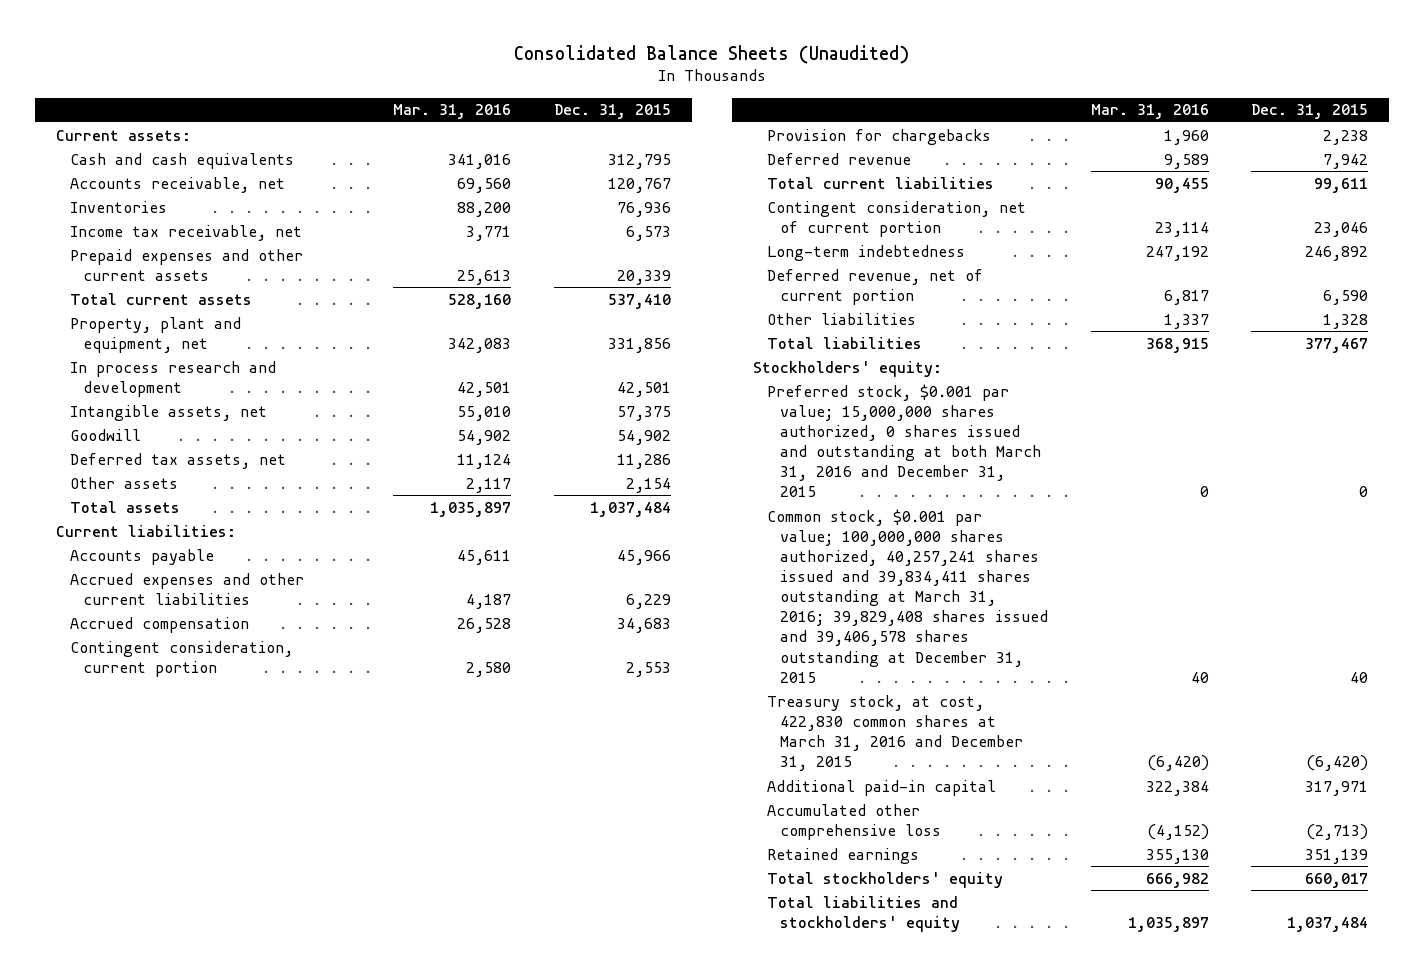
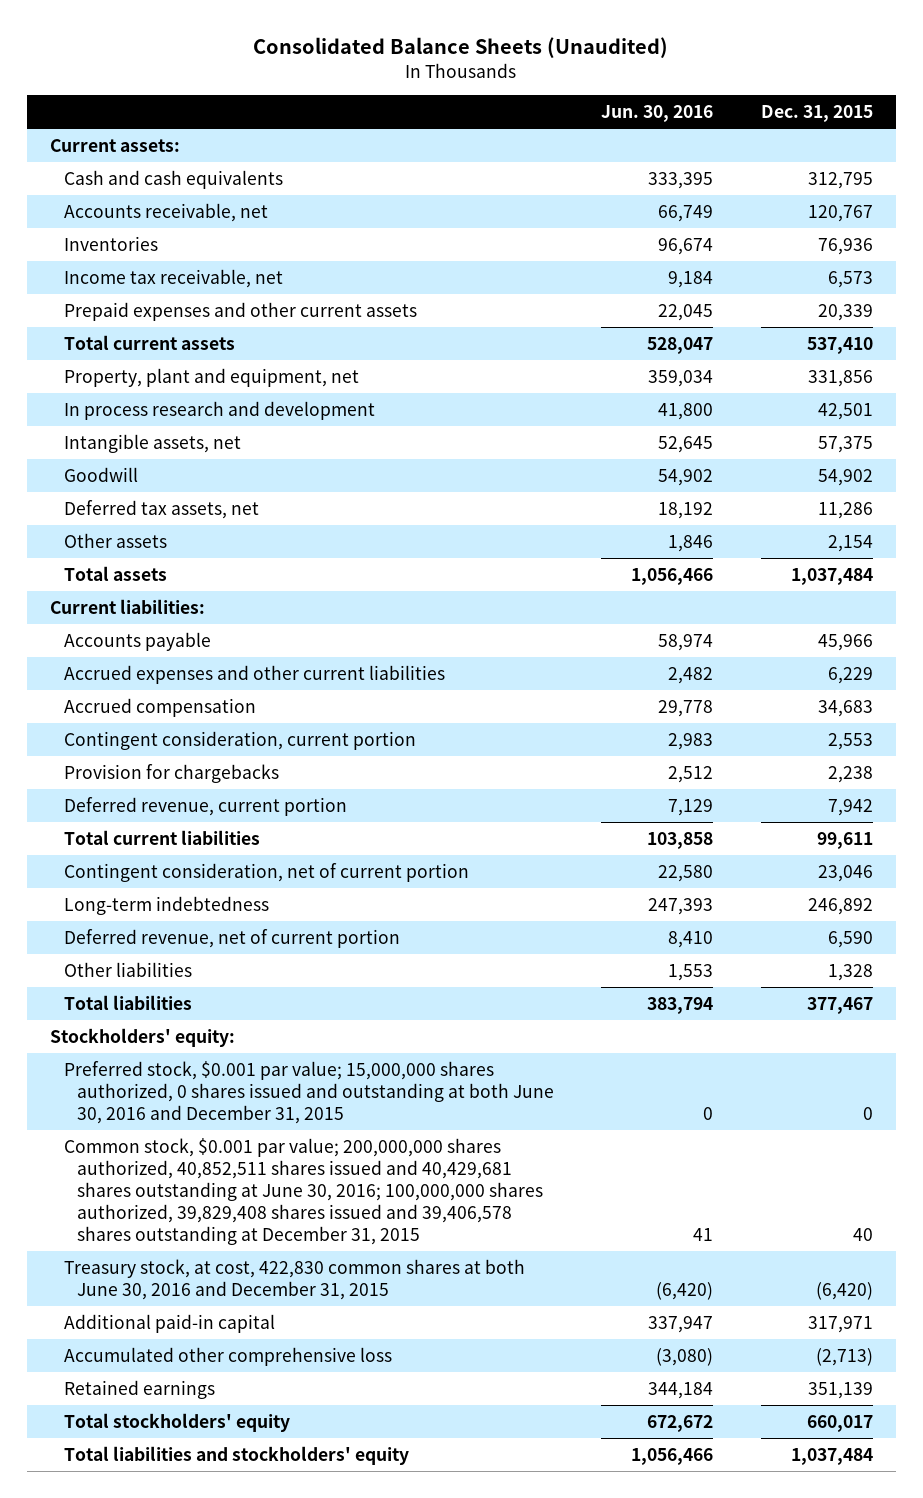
[393,104,512,120] Mar. 31, 2016 -> none
none -> [601,105,714,123] Jun. 30, 2016
[766,152,911,165] Deferred revenue -> [63,796,347,816] Deferred revenue, current portion
[766,383,1042,498] Preferred stock, $0.001 par value; 15,000,000 shares authorized, 0 shares issued and outstanding at both March 31, 2016 and December 31, 2015 -> [63,1060,555,1125] Preferred stock, $0.001 par value; 15,000,000 shares authorized, 0 shares issued and outstanding at both June 30, 2016 and December 31, 2015
[766,508,1049,683] Common stock, $0.001 par value; 100,000,000 shares authorized, 40,257,241 shares issued and 39,834,411 shares outstanding at March 31, 2016; 39,829,408 shares issued and 39,406,578 shares outstanding at December 31, 2015 -> [63,1137,544,1246] Common stock, $0.001 par value; 200,000,000 shares authorized, 40,852,511 shares issued and 40,429,681 shares outstanding at June 30, 2016; 100,000,000 shares authorized, 39,829,408 shares issued and 39,406,578 shares outstanding at December 31, 2015
[766,694,1024,772] Treasury stock, at cost, 422,830 common shares at March 31, 2016 and December 31, 2015 -> [63,1258,525,1300] Treasury stock, at cost, 422,830 common shares at both June 30, 2016 and December 31, 2015

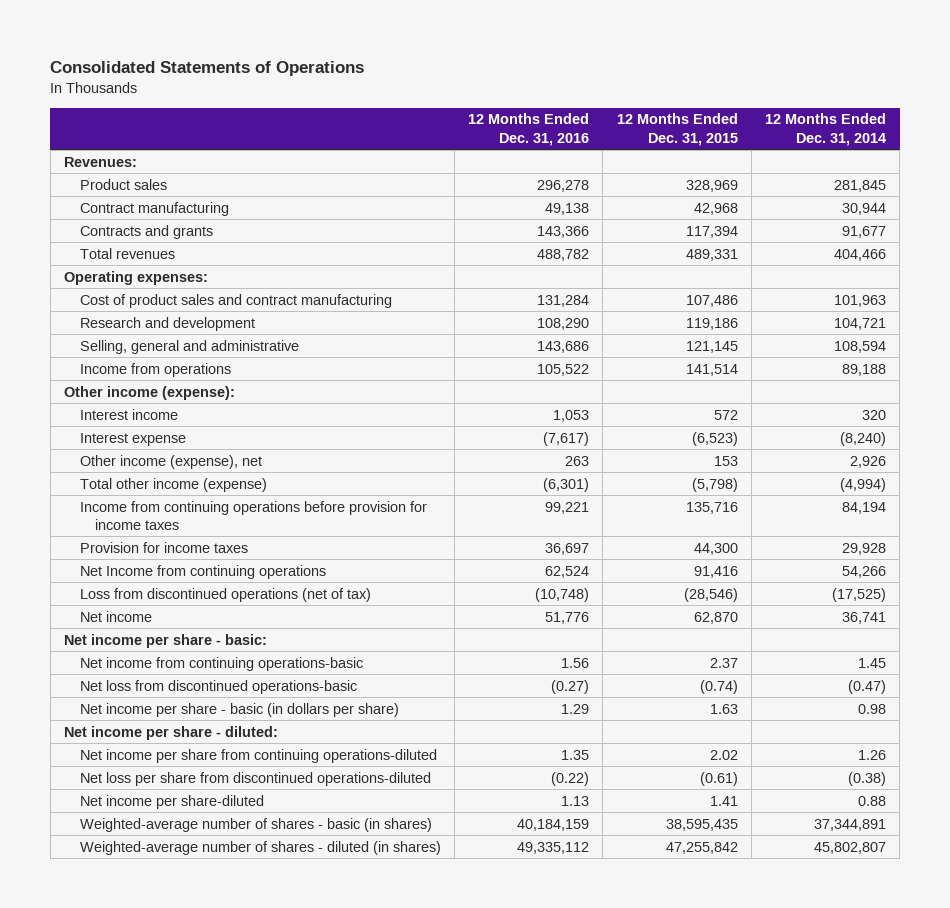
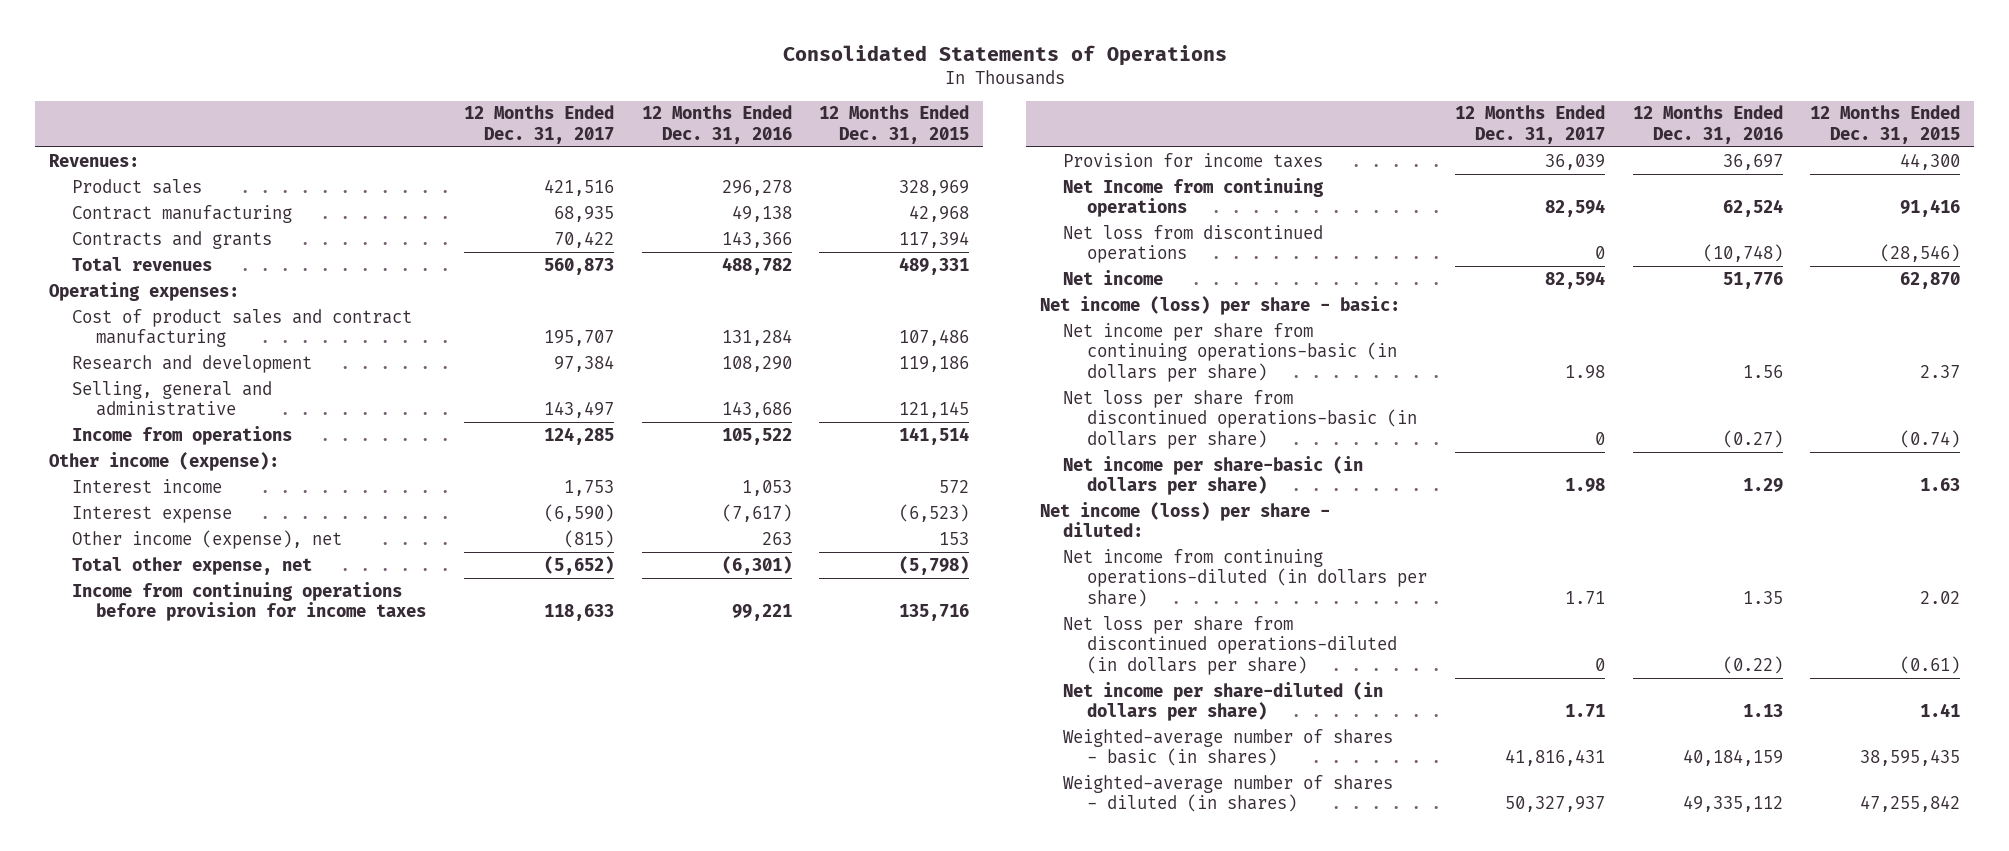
[765,113,887,146] 12 Months Ended Dec. 31, 2014 -> none
none -> [463,105,614,144] 12 Months Ended Dec. 31, 2017
[79,477,267,492] Total other income (expense) -> [72,556,313,575] Total other expense, net
[79,587,371,602] Loss from discontinued operations (net of tax) -> [1063,224,1324,264] Net loss from discontinued operations
[64,633,268,648] Net income per share - basic: -> [1039,295,1400,315] Net income (loss) per share - basic:
[79,656,363,671] Net income from continuing operations-basic -> [1063,322,1397,382] Net income per share from continuing operations-basic (in dollars per share)
[79,679,357,694] Net loss from discontinued operations-basic -> [1063,389,1417,449] Net loss per share from discontinued operations-basic (in dollars per share)
[79,702,399,717] Net income per share - basic (in dollars per share) -> [1063,455,1364,496] Net income per share-basic (in dollars per share)
[64,725,279,740] Net income per share - diluted: -> [1039,501,1330,538] Net income (loss) per share - diluted:
[79,748,437,763] Net income per share from continuing operations-diluted -> [1063,548,1427,607] Net income from continuing operations-diluted (in dollars per share)
[79,771,431,786] Net loss per share from discontinued operations-diluted -> [1063,615,1397,675] Net loss per share from discontinued operations-diluted (in dollars per share)
[79,794,264,809] Net income per share-diluted -> [1063,681,1384,722] Net income per share-diluted (in dollars per share)

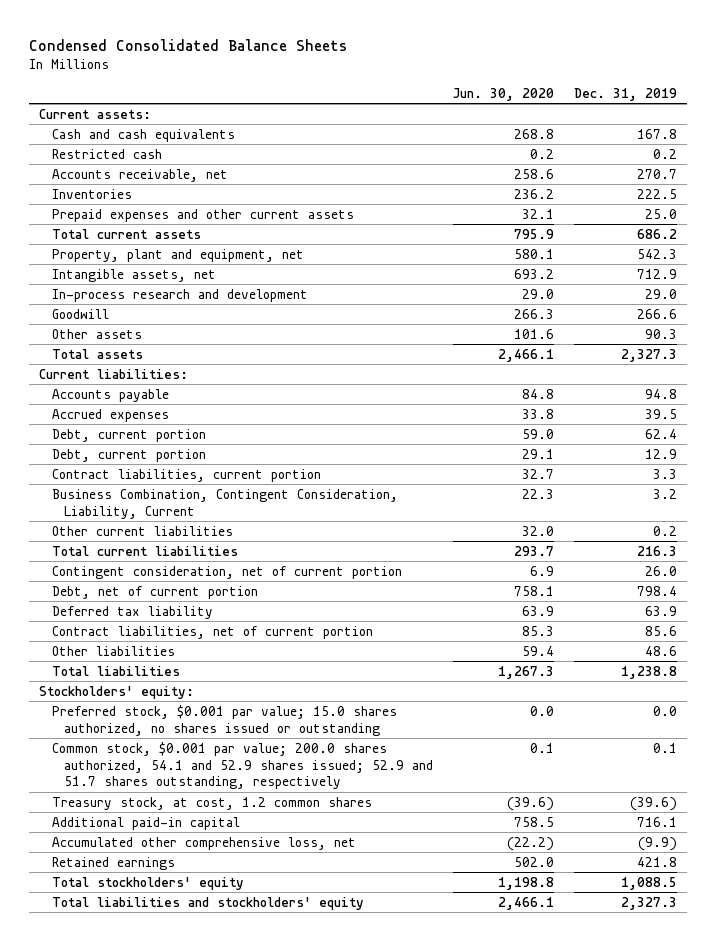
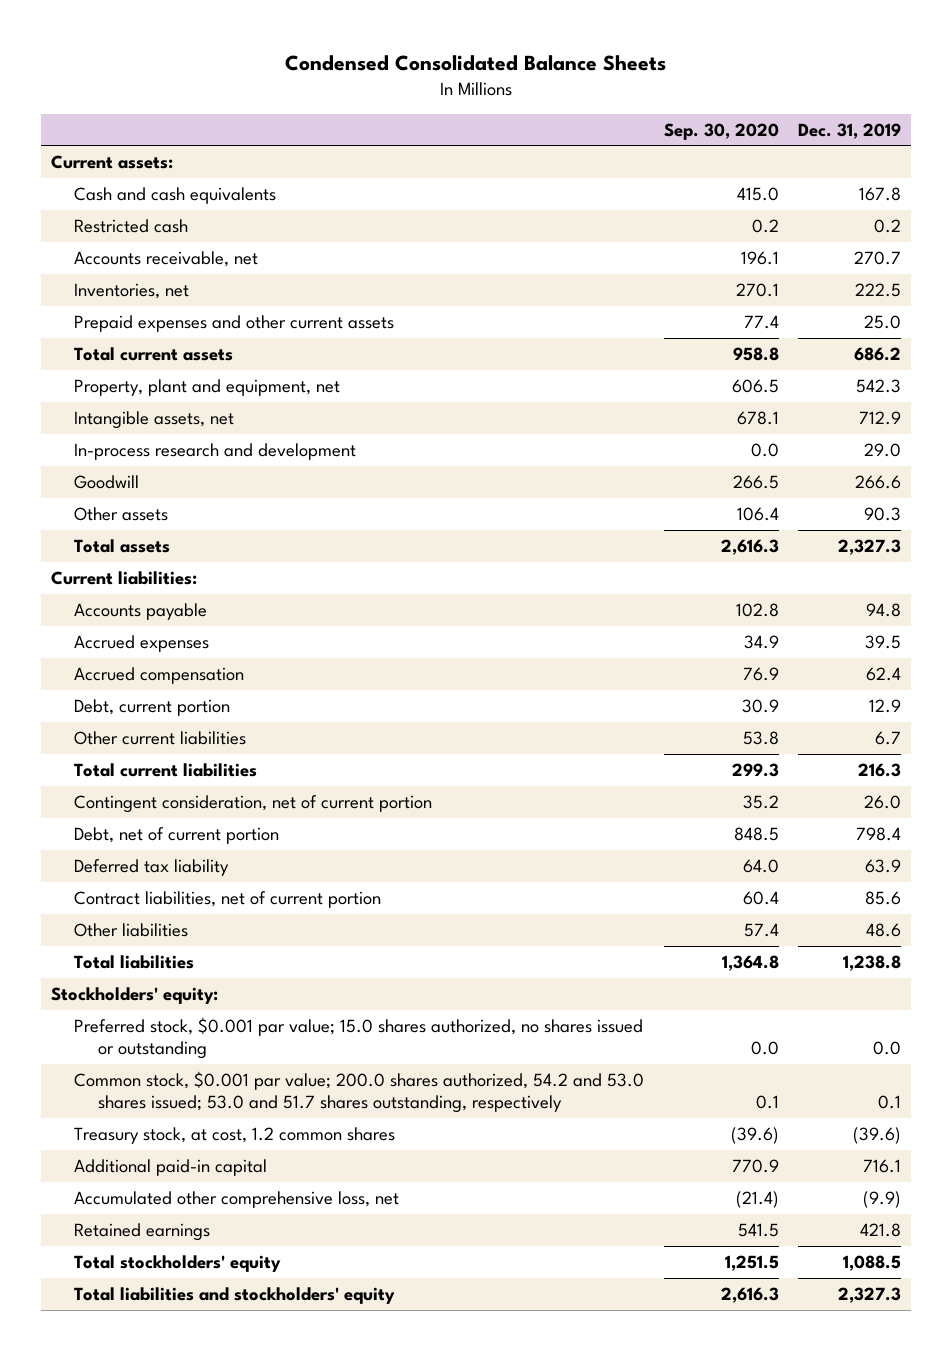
[452,87,554,101] Jun. 30, 2020 -> none
none -> [663,122,779,140] Sep. 30, 2020
[51,188,132,199] Inventories -> [74,282,190,299] Inventories, net
[51,428,206,442] Debt, current portion -> [74,666,245,684] Accrued compensation
[51,468,321,482] Contract liabilities, current portion -> none
[51,488,398,519] Business Combination, Contingent Consideration, Liability, Current -> none
[652,525,677,536] 0.2 -> [875,730,902,745] 6.7
[51,741,434,790] Common stock, $0.001 par value; 200.0 shares authorized, 54.1 and 52.9 shares issued; 52.9 and 51.7 shares outstanding, respectively -> [74,1070,645,1114] Common stock, $0.001 par value; 200.0 shares authorized, 54.2 and 53.0 shares issued; 53.0 and 51.7 shares outstanding, respectively

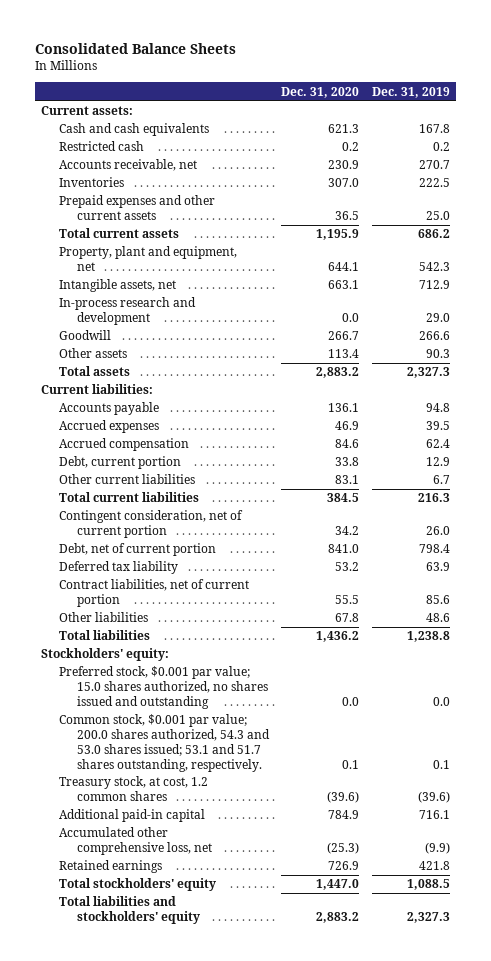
[284,54,666,71] Condensed Consolidated Balance Sheets -> [35,42,237,54] Consolidated Balance Sheets
[663,122,779,140] Sep. 30, 2020 -> none
none -> [281,86,360,98] Dec. 31, 2020
[74,282,190,299] Inventories, net -> [59,177,125,188] Inventories
[74,1016,644,1060] Preferred stock, $0.001 par value; 15.0 shares authorized, no shares issued or outstanding -> [59,666,268,709] Preferred stock, $0.001 par value; 15.0 shares authorized, no shares issued and outstanding
[74,1070,645,1114] Common stock, $0.001 par value; 200.0 shares authorized, 54.2 and 53.0 shares issued; 53.0 and 51.7 shares outstanding, respectively -> [59,714,270,772] Common stock, $0.001 par value; 200.0 shares authorized, 54.3 and 53.0 shares issued; 53.1 and 51.7 shares outstanding, respectively.

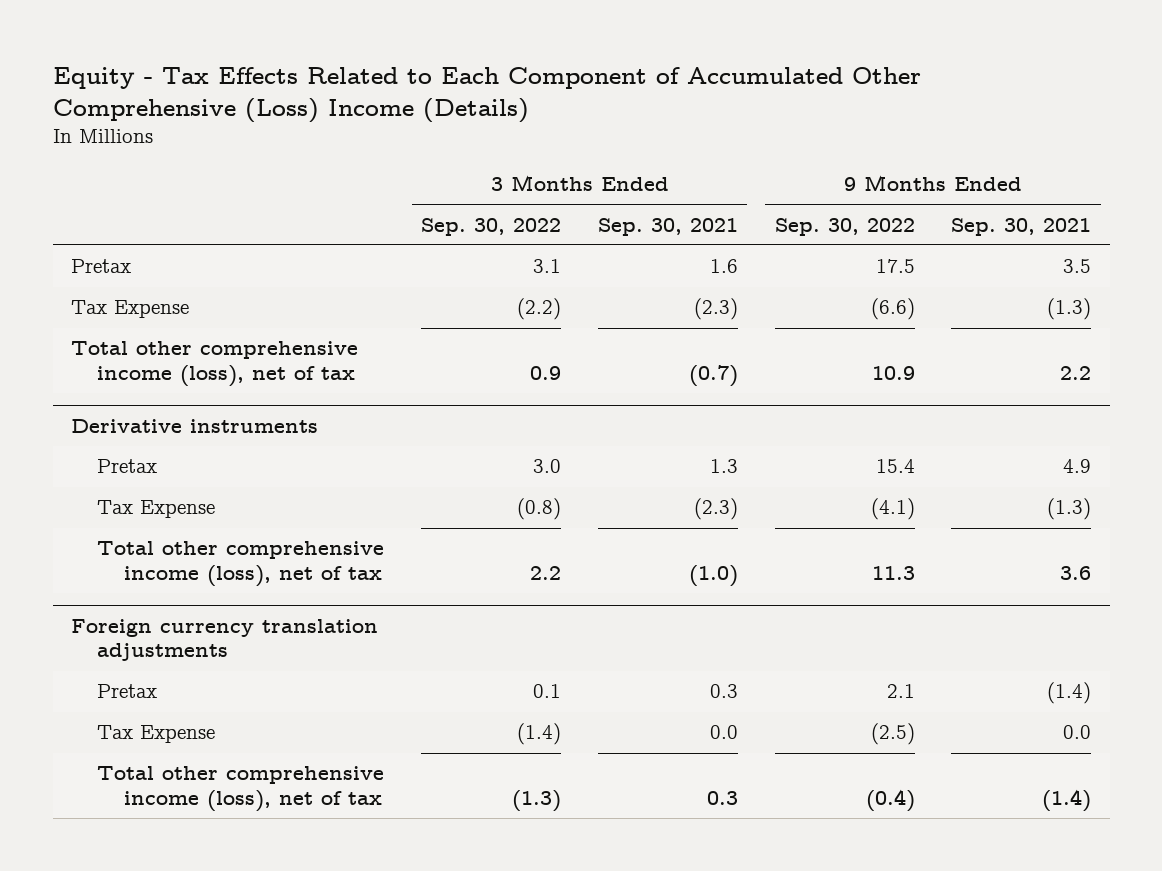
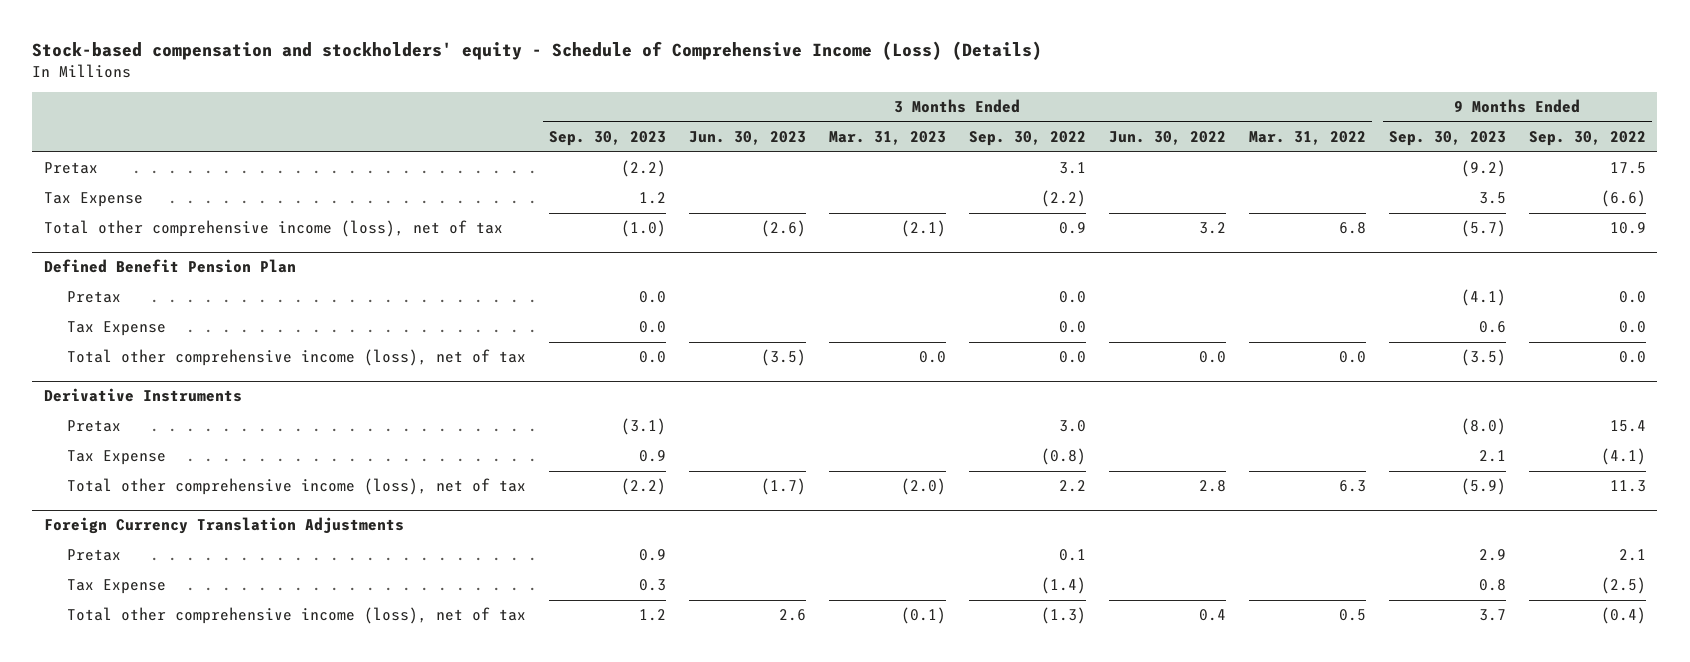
[52,67,921,123] Equity - Tax Effects Related to Each Component of Accumulated Other Comprehensive (Loss) Income (Details) -> [32,41,1043,61] Stock-based compensation and stockholders' equity - Schedule of Comprehensive Income (Loss) (Details)
[597,217,738,236] Sep. 30, 2021 -> none
[951,217,1092,236] Sep. 30, 2021 -> none
none -> [548,131,666,147] Sep. 30, 2023
none -> [688,131,806,146] Jun. 30, 2023
none -> [828,131,946,146] Mar. 31, 2023
none -> [1108,131,1226,146] Jun. 30, 2022
none -> [1248,131,1366,146] Mar. 31, 2022
none -> [1388,131,1506,147] Sep. 30, 2023
none -> [43,259,296,274] Defined Benefit Pension Plan
none -> [66,291,121,304] Pretax
none -> [66,321,166,337] Tax Expense
none -> [66,349,526,367] Total other comprehensive income (loss), net of tax
[70,418,318,433] Derivative instruments -> [43,388,242,403] Derivative Instruments
[70,618,378,662] Foreign currency translation adjustments -> [43,517,404,535] Foreign Currency Translation Adjustments

